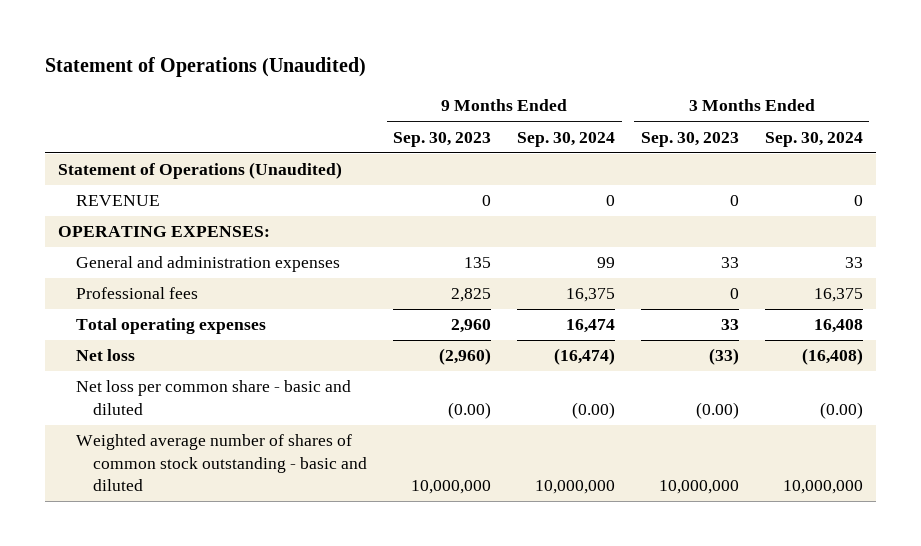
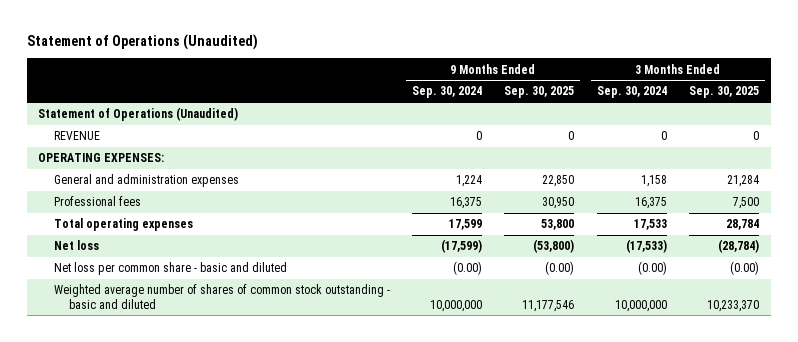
[393,131,492,147] Sep. 30, 2023 -> none
[640,131,739,147] Sep. 30, 2023 -> none
none -> [504,86,575,99] Sep. 30, 2025
none -> [689,86,760,99] Sep. 30, 2025
[597,257,616,269] 99 -> [456,175,483,188] 1,224
[844,257,863,269] 33 -> [640,175,667,188] 1,158
[566,319,616,334] 16,474 -> [449,219,483,231] 17,599
[813,319,863,334] 16,408 -> [633,219,667,231] 17,533
[554,348,616,366] (16,474) -> [441,239,483,254] (17,599)
[801,348,863,366] (16,408) -> [625,239,667,254] (17,533)

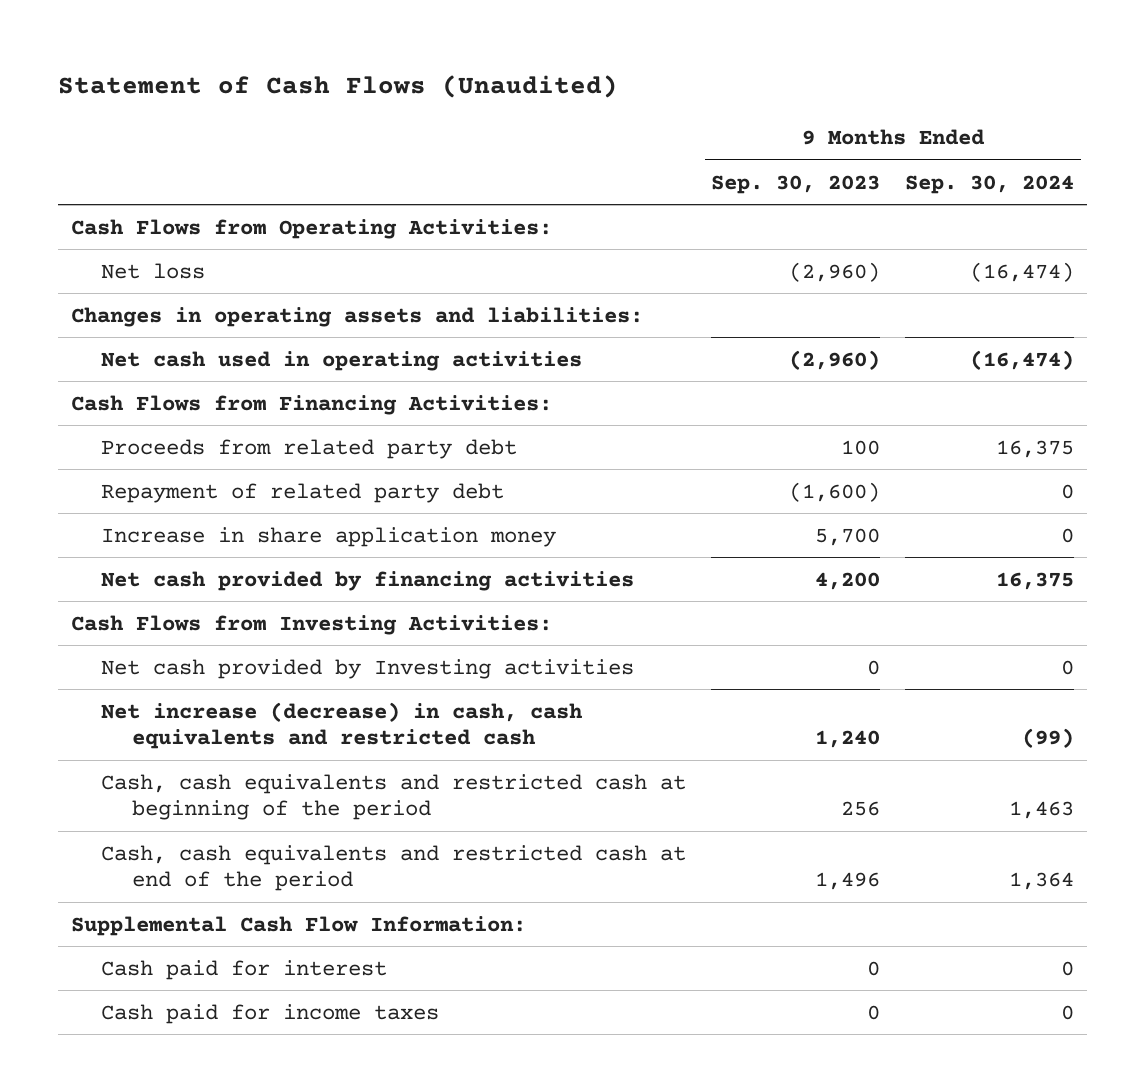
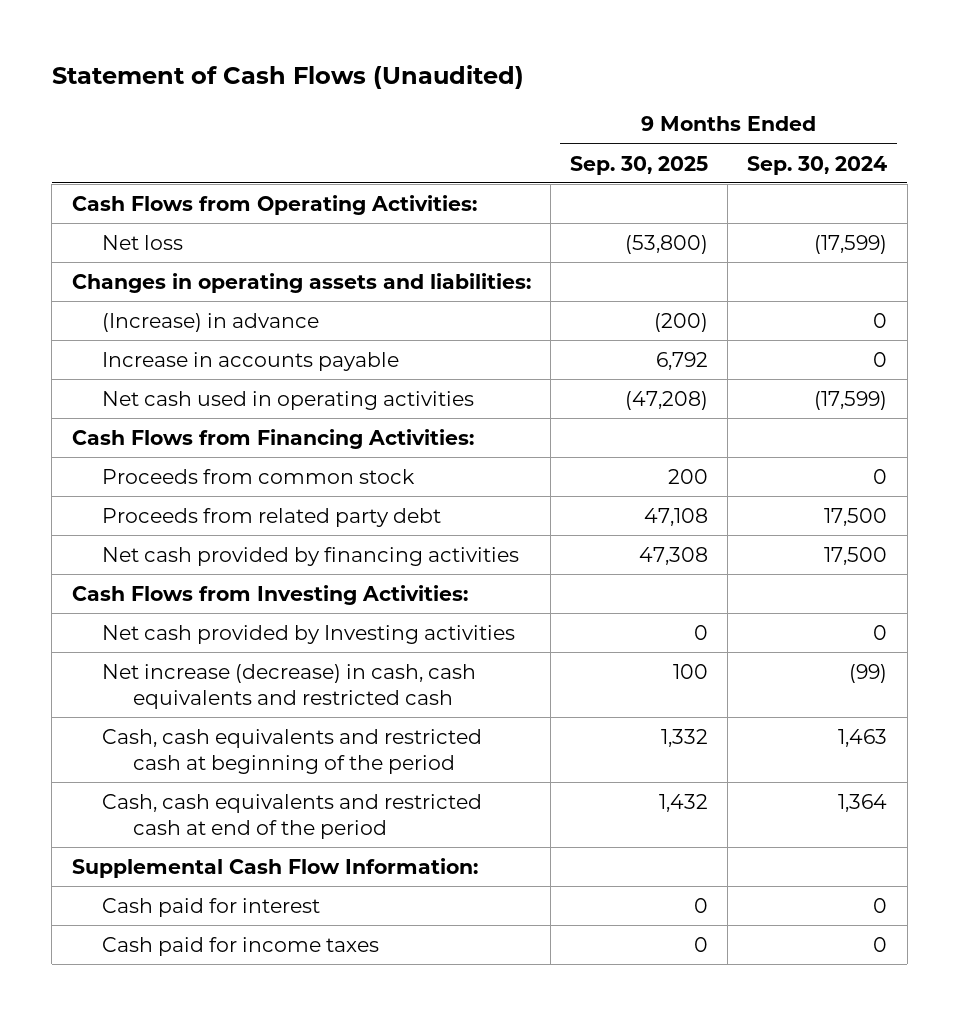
[711,174,881,194] Sep. 30, 2023 -> none
none -> [569,155,708,175] Sep. 30, 2025
[970,261,1075,282] (16,474) -> [814,234,888,254] (17,599)
none -> [102,312,320,332] (Increase) in advance
none -> [102,351,400,371] Increase in accounts payable
[970,349,1075,370] (16,474) -> [814,390,888,410] (17,599)
[101,482,505,503] Repayment of related party debt -> none
[101,526,557,547] Increase in share application money -> none
none -> [102,468,416,484] Proceeds from common stock
[996,439,1075,458] 16,375 -> [824,507,888,526] 17,500
[996,571,1075,590] 16,375 -> [824,546,888,565] 17,500

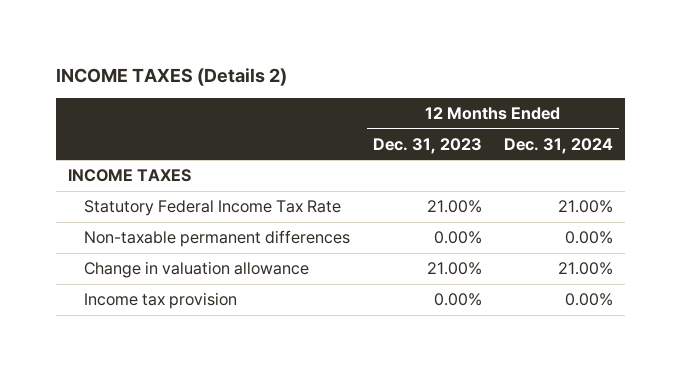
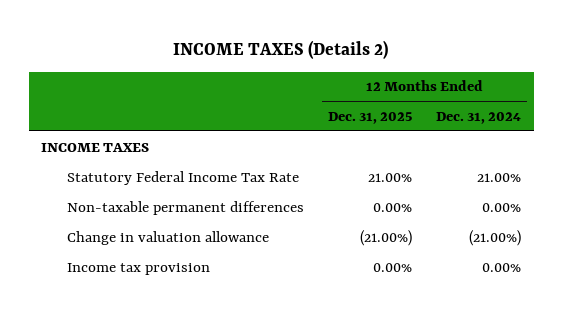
[372,137,482,154] Dec. 31, 2023 -> none
none -> [328,111,413,124] Dec. 31, 2025
[558,262,614,276] 21.00% -> [469,229,522,246] (21.00%)

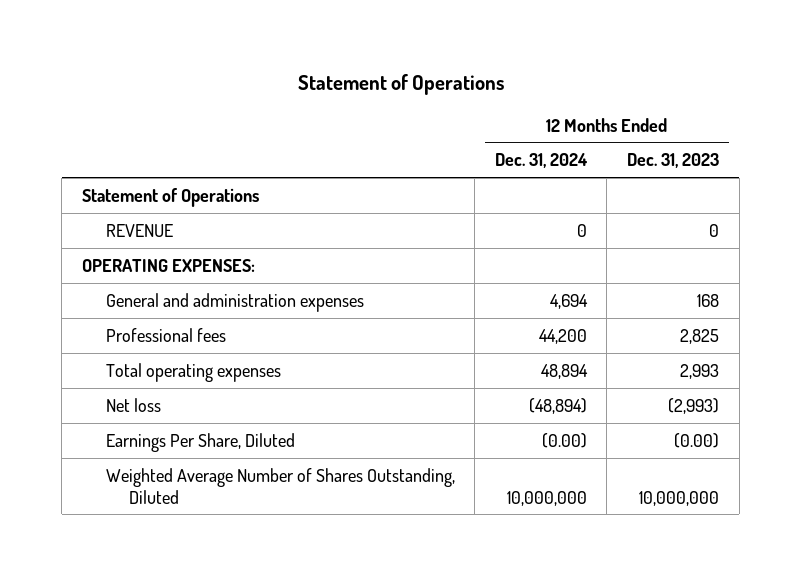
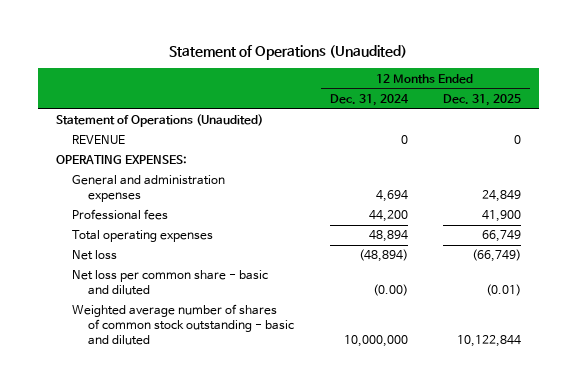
[297,73,504,95] Statement of Operations -> [169,45,408,61] Statement of Operations (Unaudited)
[627,153,720,169] Dec. 31, 2023 -> none
none -> [443,94,522,107] Dec. 31, 2025
[82,187,260,207] Statement of Operations -> [55,114,263,128] Statement of Operations (Unaudited)
[105,432,295,452] Earnings Per Share, Diluted -> [71,270,268,296] Net loss per common share - basic and diluted
[105,467,455,504] Weighted Average Number of Shares Outstanding, Diluted -> [71,304,295,346] Weighted average number of shares of common stock outstanding - basic and diluted

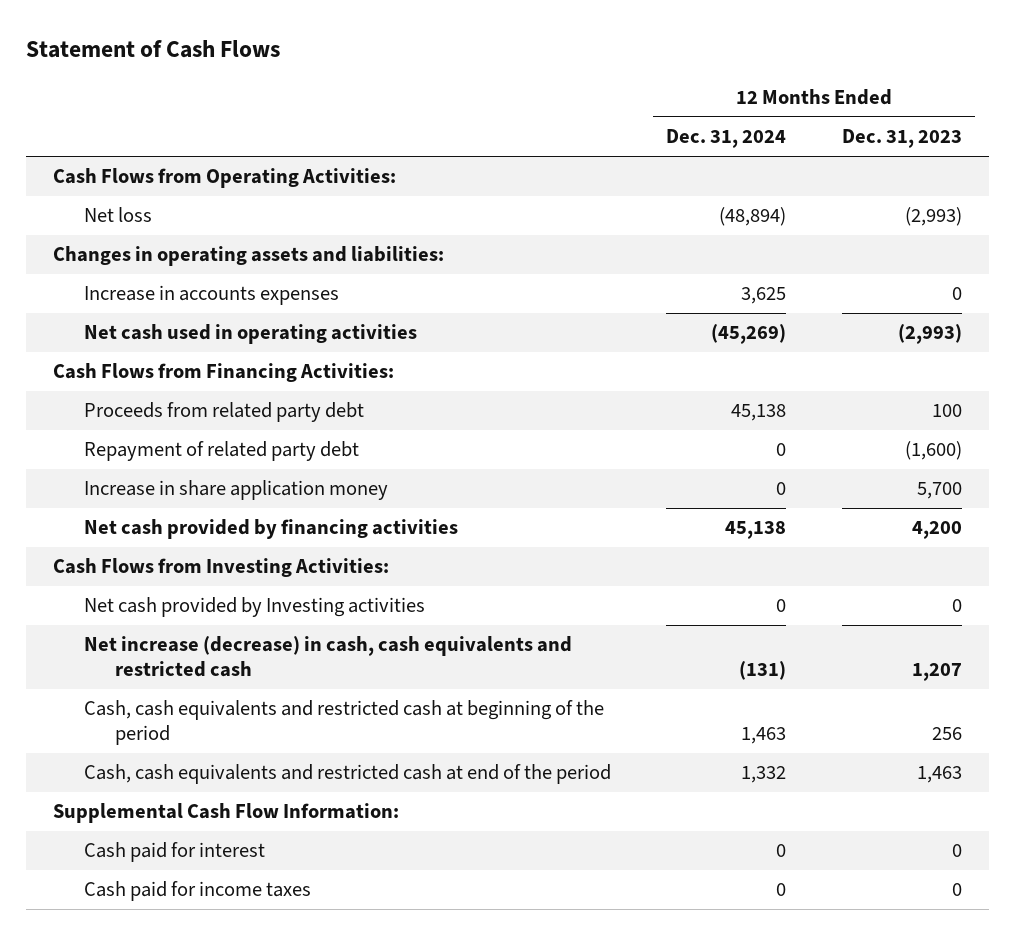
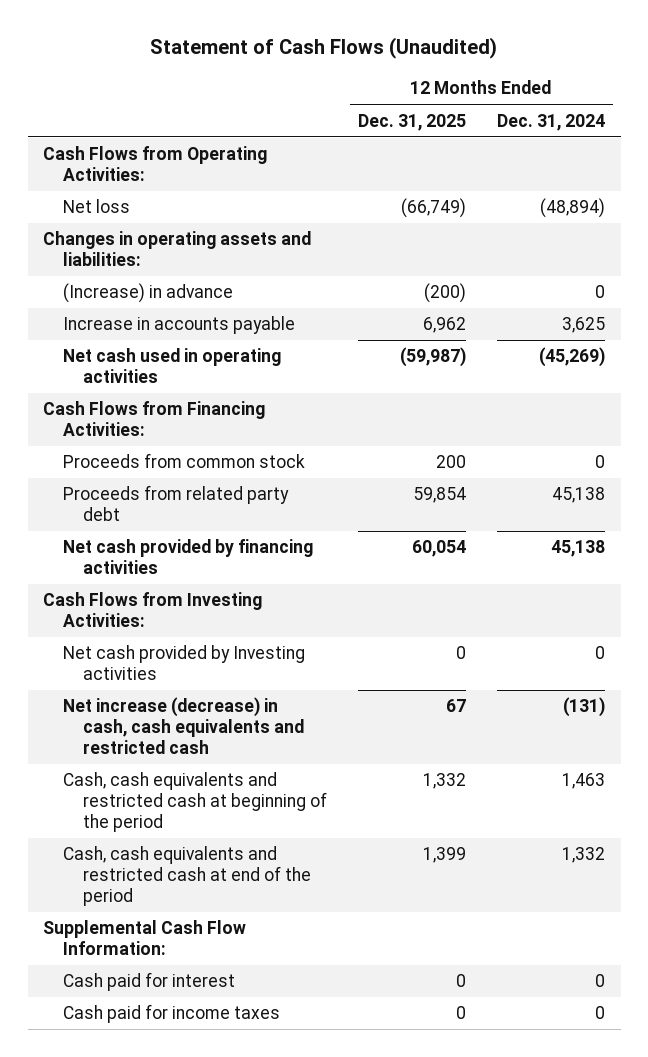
[25,40,280,59] Statement of Cash Flows -> [150,37,498,60] Statement of Cash Flows (Unaudited)
[841,129,962,149] Dec. 31, 2023 -> none
none -> [357,113,466,131] Dec. 31, 2025
none -> [62,283,233,304] (Increase) in advance
[84,285,340,306] Increase in accounts expenses -> [62,316,295,335] Increase in accounts payable
none -> [62,453,305,469] Proceeds from common stock
[84,441,360,462] Repayment of related party debt -> none
[84,480,389,501] Increase in share application money -> none

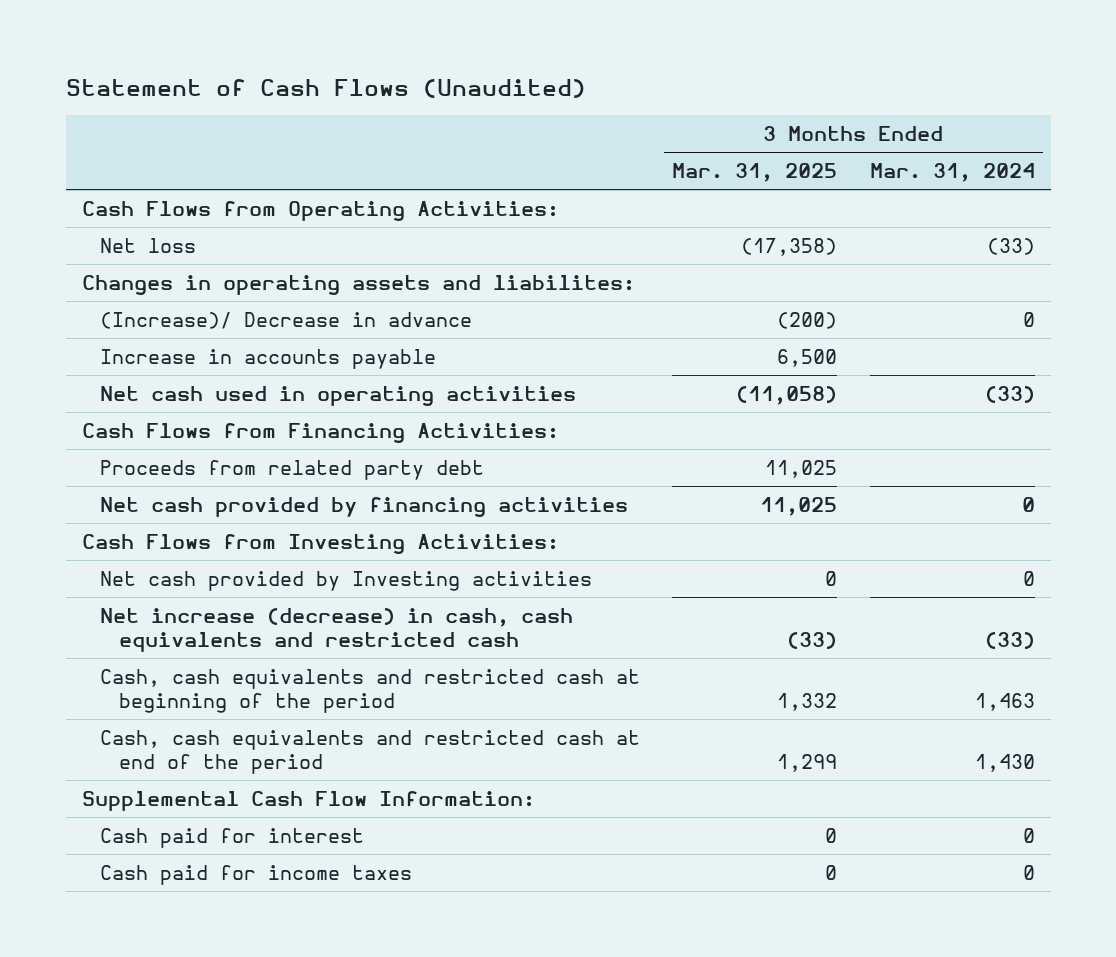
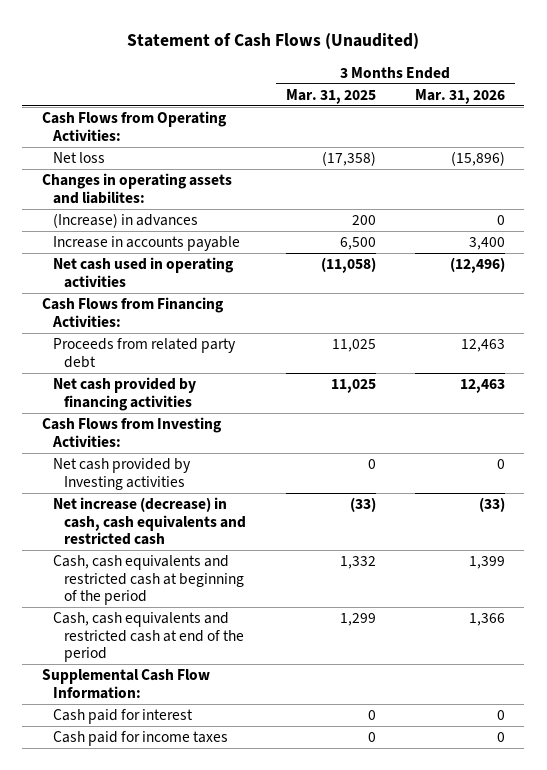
[869,163,1035,183] Mar. 31, 2024 -> none
none -> [414,88,505,104] Mar. 31, 2026
[100,311,473,329] (Increase)/ Decrease in advance -> [53,213,199,229] (Increase) in advances
[777,311,838,329] (200) -> [351,215,376,226] 200

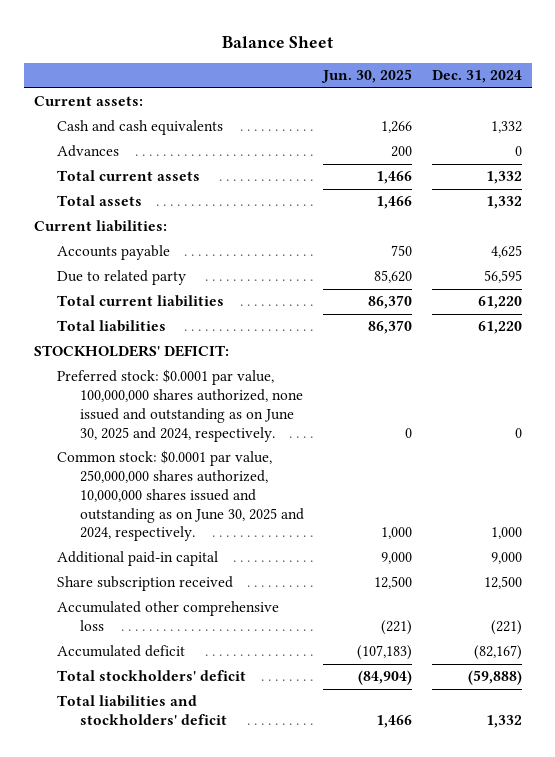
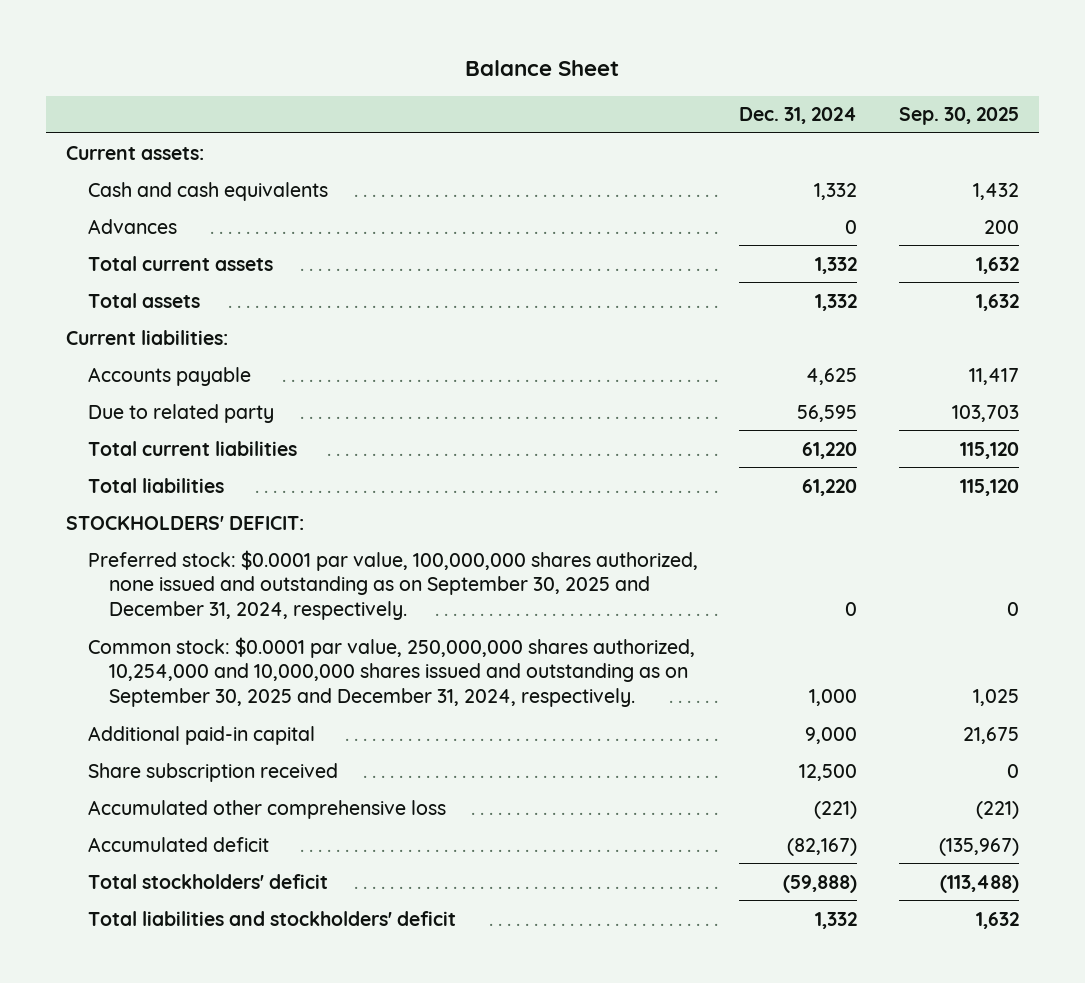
[321,69,413,84] Jun. 30, 2025 -> none
none -> [898,107,1019,126] Sep. 30, 2025
[56,369,303,442] Preferred stock: $0.0001 par value, 100,000,000 shares authorized, none issued and outstanding as on June 30, 2025 and 2024, respectively. -> [87,549,698,621] Preferred stock: $0.0001 par value, 100,000,000 shares authorized, none issued and outstanding as on September 30, 2025 and December 31, 2024, respectively.
[56,450,304,542] Common stock: $0.0001 par value, 250,000,000 shares authorized, 10,000,000 shares issued and outstanding as on June 30, 2025 and 2024, respectively. -> [87,636,695,708] Common stock: $0.0001 par value, 250,000,000 shares authorized, 10,254,000 and 10,000,000 shares issued and outstanding as on September 30, 2025 and December 31, 2024, respectively.

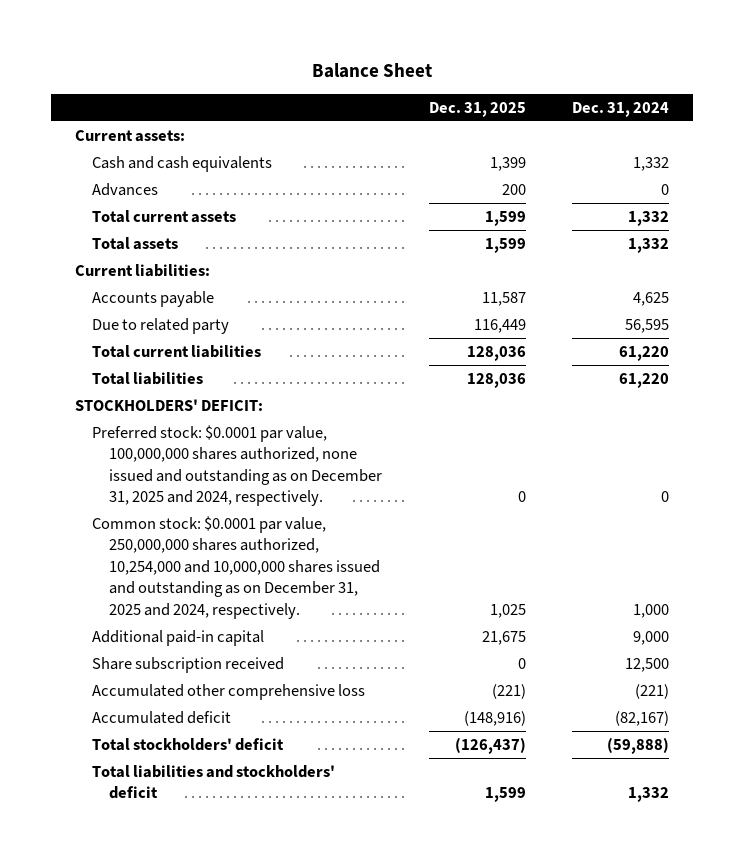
[898,107,1019,126] Sep. 30, 2025 -> none
none -> [428,101,526,117] Dec. 31, 2025
[87,549,698,621] Preferred stock: $0.0001 par value, 100,000,000 shares authorized, none issued and outstanding as on September 30, 2025 and December 31, 2024, respectively. -> [91,424,382,507] Preferred stock: $0.0001 par value, 100,000,000 shares authorized, none issued and outstanding as on December 31, 2025 and 2024, respectively.
[87,636,695,708] Common stock: $0.0001 par value, 250,000,000 shares authorized, 10,254,000 and 10,000,000 shares issued and outstanding as on September 30, 2025 and December 31, 2024, respectively. -> [91,515,380,619] Common stock: $0.0001 par value, 250,000,000 shares authorized, 10,254,000 and 10,000,000 shares issued and outstanding as on December 31, 2025 and 2024, respectively.

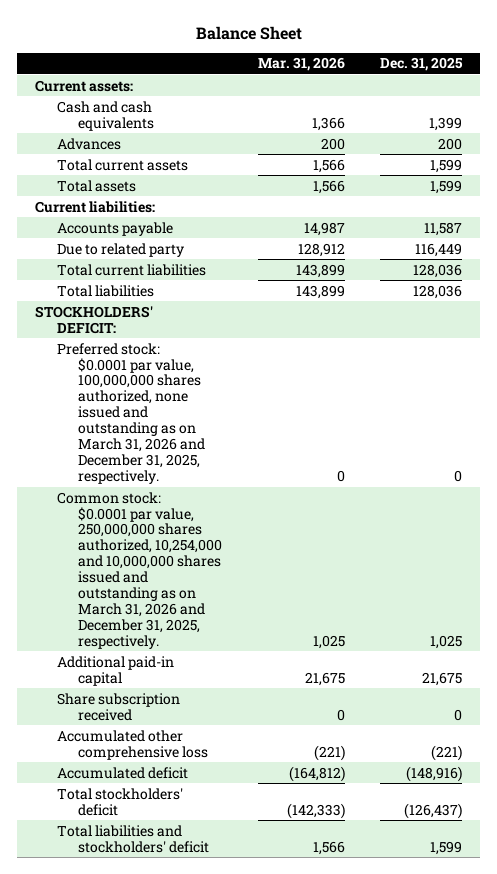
[572,101,670,117] Dec. 31, 2024 -> none
none -> [257,57,345,72] Mar. 31, 2026
[91,424,382,507] Preferred stock: $0.0001 par value, 100,000,000 shares authorized, none issued and outstanding as on December 31, 2025 and 2024, respectively. -> [56,342,206,484] Preferred stock: $0.0001 par value, 100,000,000 shares authorized, none issued and outstanding as on March 31, 2026 and December 31, 2025, respectively.
[91,515,380,619] Common stock: $0.0001 par value, 250,000,000 shares authorized, 10,254,000 and 10,000,000 shares issued and outstanding as on December 31, 2025 and 2024, respectively. -> [56,491,223,649] Common stock: $0.0001 par value, 250,000,000 shares authorized, 10,254,000 and 10,000,000 shares issued and outstanding as on March 31, 2026 and December 31, 2025, respectively.

